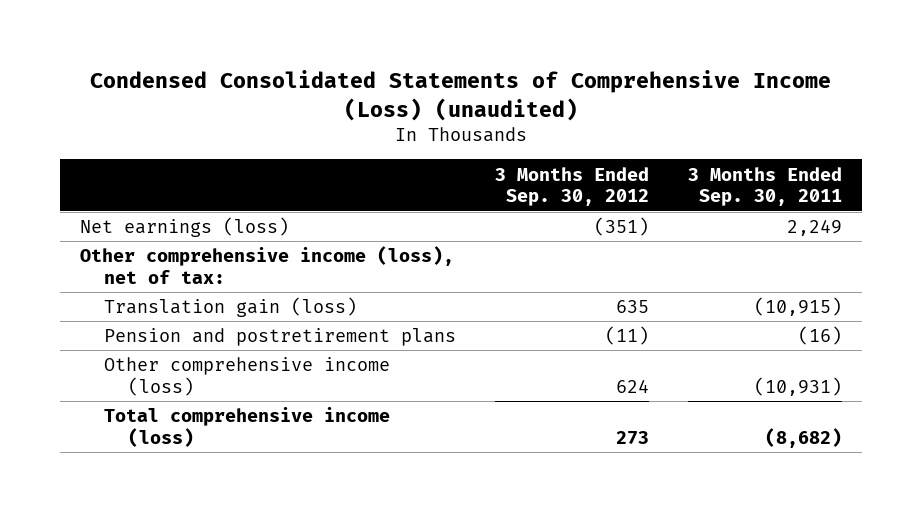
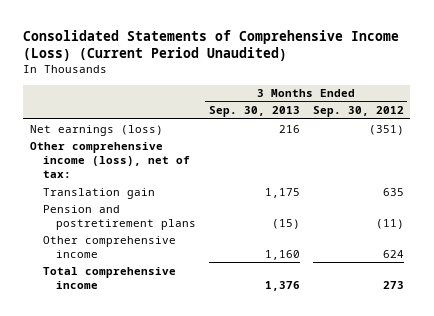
[89,70,831,121] Condensed Consolidated Statements of Comprehensive Income (Loss) (unaudited) -> [23,29,400,62] Consolidated Statements of Comprehensive Income (Loss) (Current Period Unaudited)
[688,166,843,207] 3 Months Ended Sep. 30, 2011 -> none
none -> [208,106,300,118] Sep. 30, 2013
[104,297,358,318] Translation gain (loss) -> [42,187,155,199] Translation gain
[104,357,391,396] Other comprehensive income (loss) -> [42,235,176,258] Other comprehensive income
[104,407,391,447] Total comprehensive income (loss) -> [42,266,176,289] Total comprehensive income

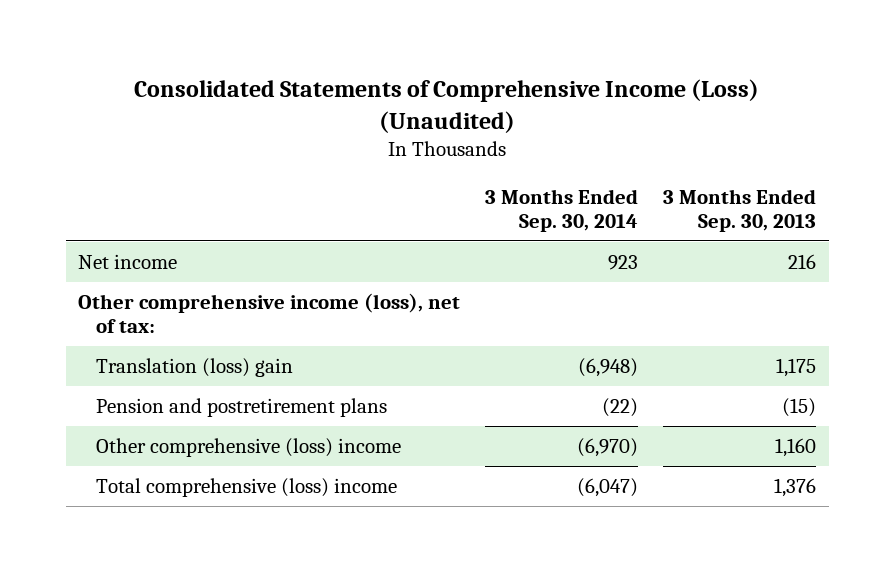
[23,29,400,62] Consolidated Statements of Comprehensive Income (Loss) (Current Period Unaudited) -> [134,79,760,133] Consolidated Statements of Comprehensive Income (Loss) (Unaudited)
[312,106,404,118] Sep. 30, 2012 -> none
none -> [485,188,639,233] 3 Months Ended Sep. 30, 2014
[29,124,163,136] Net earnings (loss) -> [78,253,178,269] Net income
[42,187,155,199] Translation gain -> [95,357,293,377] Translation (loss) gain
[42,235,176,258] Other comprehensive income -> [95,437,401,457] Other comprehensive (loss) income
[42,266,176,289] Total comprehensive income -> [95,477,397,497] Total comprehensive (loss) income

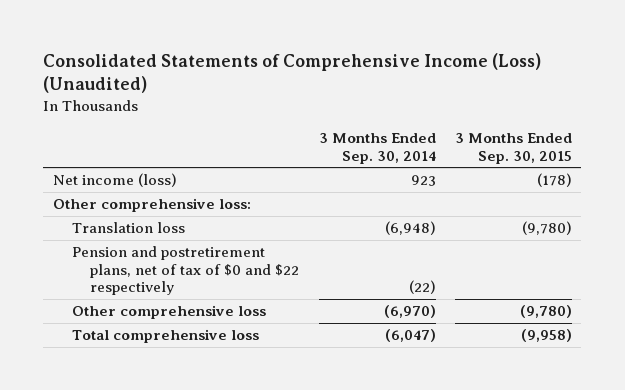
[663,188,817,233] 3 Months Ended Sep. 30, 2013 -> none
none -> [454,133,572,164] 3 Months Ended Sep. 30, 2015
[78,292,461,334] Other comprehensive income (loss), net of tax: -> none
[78,253,178,269] Net income -> [52,173,177,188] Net income (loss)
none -> [52,198,251,213] Other comprehensive loss:
[95,357,293,377] Translation (loss) gain -> [71,222,185,234] Translation loss
[95,397,387,417] Pension and postretirement plans -> [71,246,300,296] Pension and postretirement plans, net of tax of $0 and $22 respectively
[95,437,401,457] Other comprehensive (loss) income -> [71,305,266,320] Other comprehensive loss
[95,477,397,497] Total comprehensive (loss) income -> [71,329,259,344] Total comprehensive loss

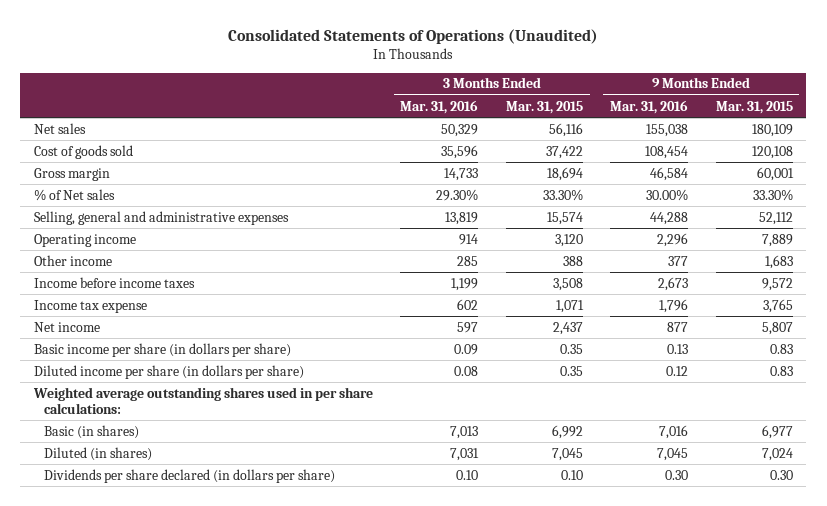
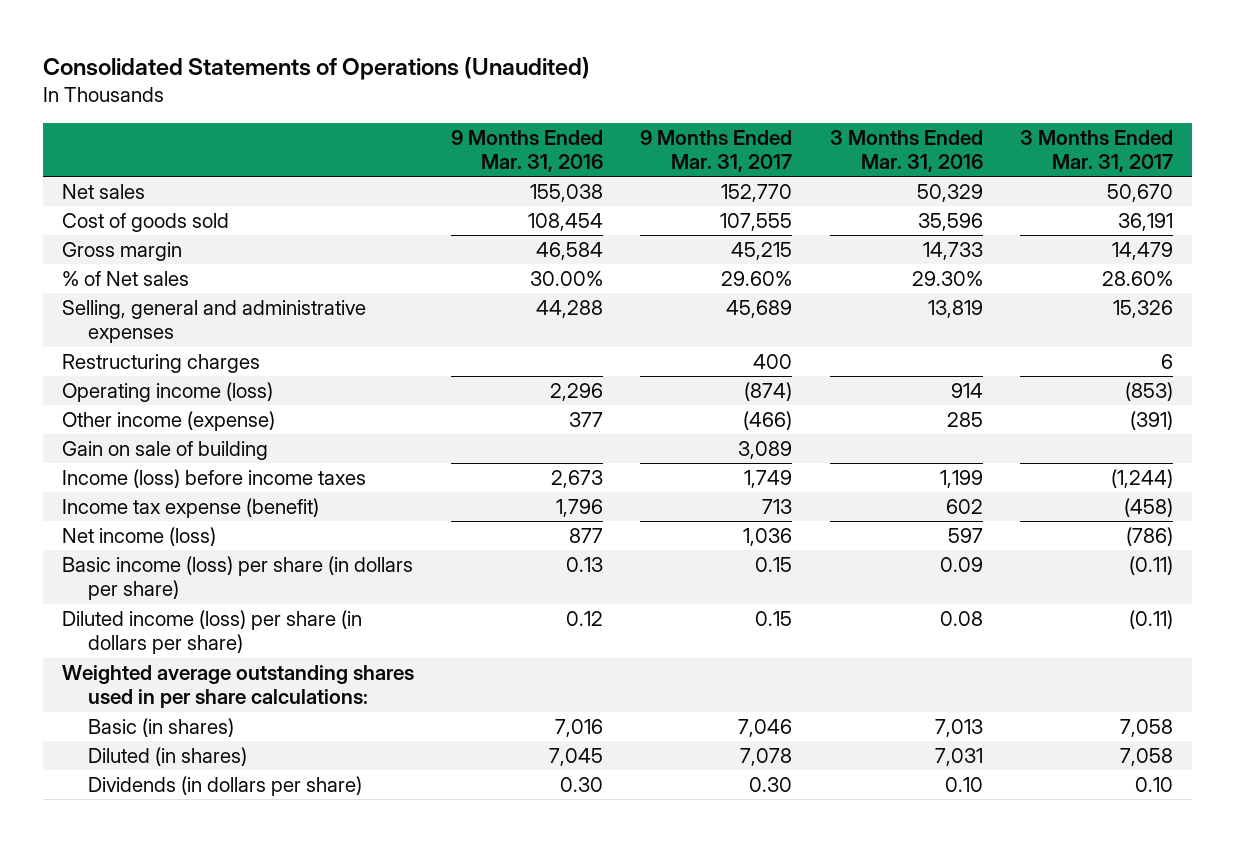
[505,100,583,114] Mar. 31, 2015 -> none
[715,100,793,114] Mar. 31, 2015 -> none
none -> [640,129,793,173] 9 Months Ended Mar. 31, 2017
none -> [1020,129,1174,173] 3 Months Ended Mar. 31, 2017
none -> [61,354,260,374] Restructuring charges
[34,233,137,247] Operating income -> [61,382,273,403] Operating income (loss)
[34,254,113,266] Other income -> [61,411,275,432] Other income (expense)
none -> [61,441,268,461] Gain on sale of building
[34,276,196,288] Income before income taxes -> [61,469,366,489] Income (loss) before income taxes
[34,299,148,313] Income tax expense -> [61,498,319,519] Income tax expense (benefit)
[34,321,101,332] Net income -> [61,527,216,547] Net income (loss)
[34,342,292,357] Basic income per share (in dollars per share) -> [61,556,413,601] Basic income (loss) per share (in dollars per share)
[34,364,305,379] Diluted income per share (in dollars per share) -> [61,610,362,655] Diluted income (loss) per share (in dollars per share)
[43,468,335,483] Dividends per share declared (in dollars per share) -> [88,776,363,797] Dividends (in dollars per share)

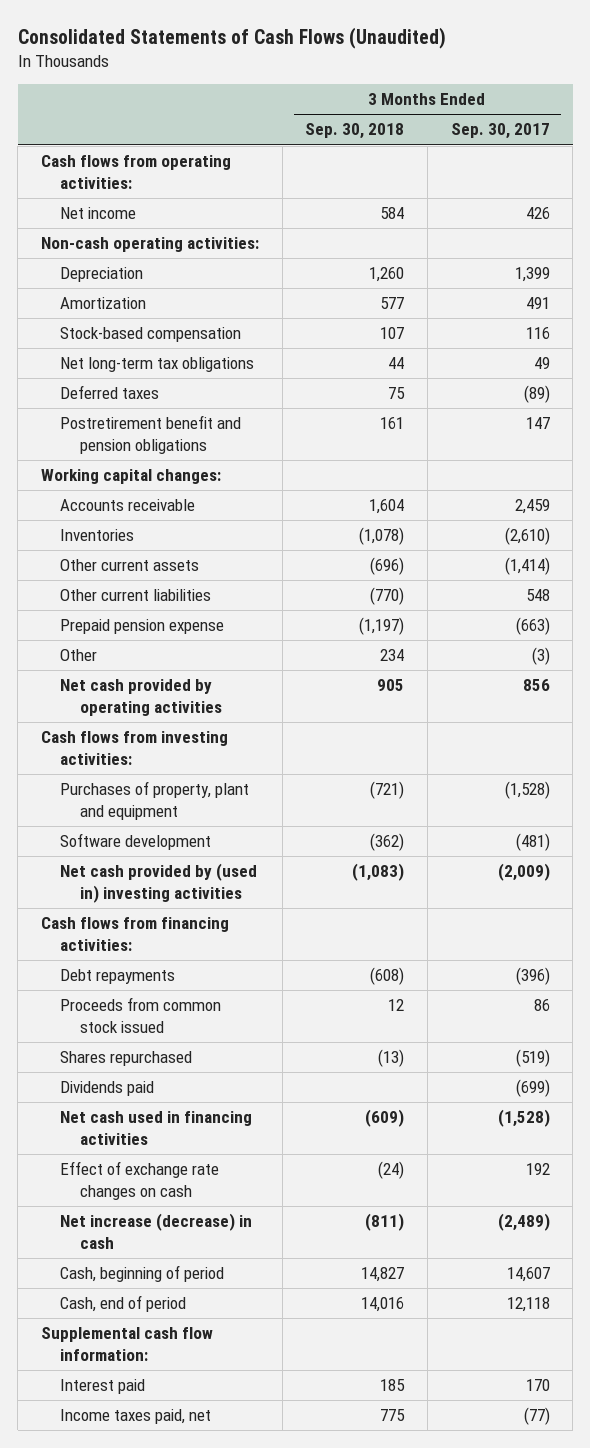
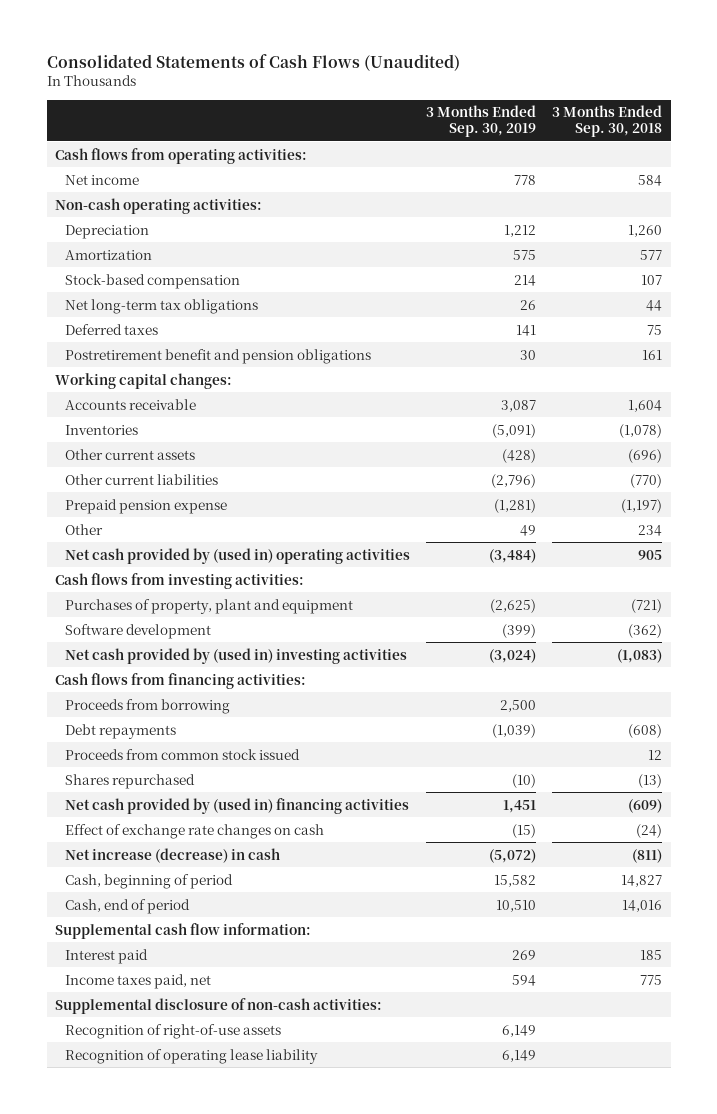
[450,123,550,140] Sep. 30, 2017 -> none
none -> [425,105,536,138] 3 Months Ended Sep. 30, 2019
[60,679,223,717] Net cash provided by operating activities -> [64,547,410,564] Net cash provided by (used in) operating activities
none -> [64,698,230,714] Proceeds from borrowing
[60,1081,155,1097] Dividends paid -> none
[60,1111,253,1146] Net cash used in financing activities -> [64,797,409,814] Net cash provided by (used in) financing activities
none -> [54,997,382,1014] Supplemental disclosure of non-cash activities:
none -> [64,1023,281,1039] Recognition of right-of-use assets
none -> [64,1048,318,1064] Recognition of operating lease liability

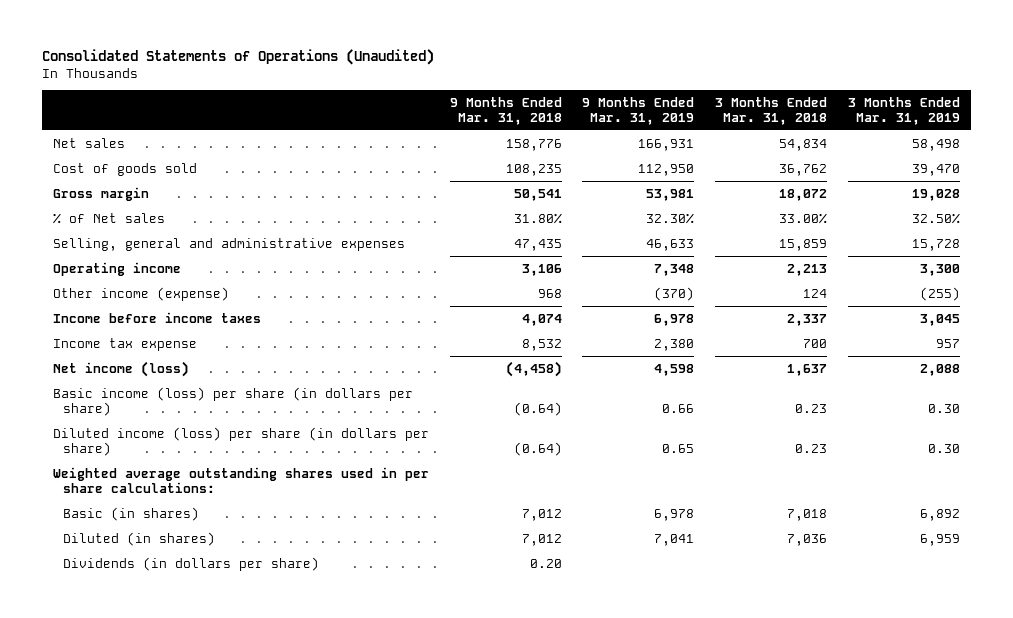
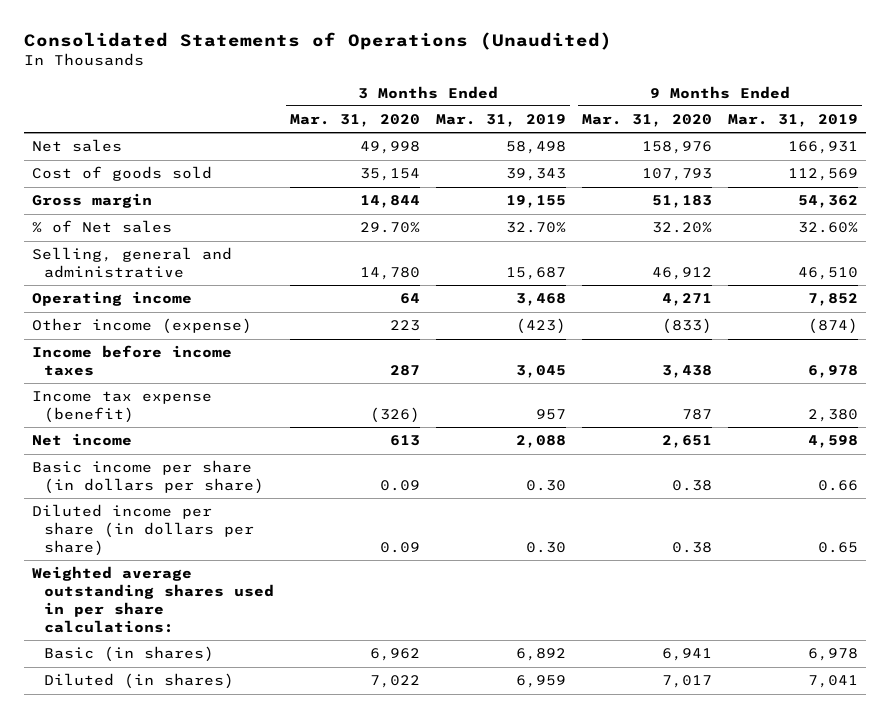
[449,96,562,125] 9 Months Ended Mar. 31, 2018 -> none
[715,96,828,125] 3 Months Ended Mar. 31, 2018 -> none
none -> [290,114,421,128] Mar. 31, 2020
none -> [582,114,713,128] Mar. 31, 2020
[638,163,695,176] 112,950 -> [788,168,859,182] 112,569
[912,163,961,176] 39,470 -> [506,168,567,182] 39,343
[646,188,695,201] 53,981 -> [798,195,859,209] 54,362
[912,188,961,201] 19,028 -> [506,195,567,209] 19,155
[646,212,695,224] 32.30% -> [798,222,859,234] 32.60%
[912,212,961,224] 32.50% -> [506,222,567,234] 32.70%
[52,237,405,251] Selling, general and administrative expenses -> [31,247,232,279] Selling, general and administrative
[646,238,695,251] 46,633 -> [798,267,859,281] 46,510
[912,238,961,251] 15,728 -> [506,267,567,281] 15,687
[654,263,695,276] 7,348 -> [808,293,859,307] 7,852
[920,263,961,276] 3,300 -> [516,293,567,307] 3,468
[654,286,695,301] (370) -> [808,318,859,335] (874)
[920,286,961,301] (255) -> [516,318,567,335] (423)
[52,337,197,351] Income tax expense -> [31,391,212,424] Income tax expense (benefit)
[52,360,189,377] Net income (loss) -> [31,433,132,447] Net income
[52,386,413,416] Basic income (loss) per share (in dollars per share) -> [31,460,265,495] Basic income per share (in dollars per share)
[52,426,429,456] Diluted income (loss) per share (in dollars per share) -> [31,504,255,556] Diluted income per share (in dollars per share)
[62,556,319,571] Dividends (in dollars per share) -> none

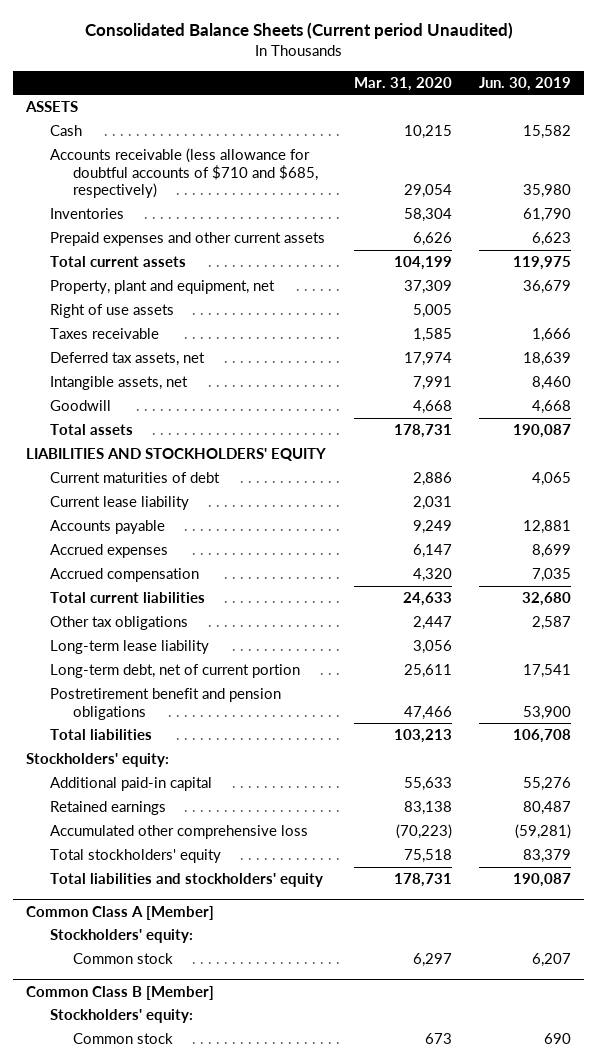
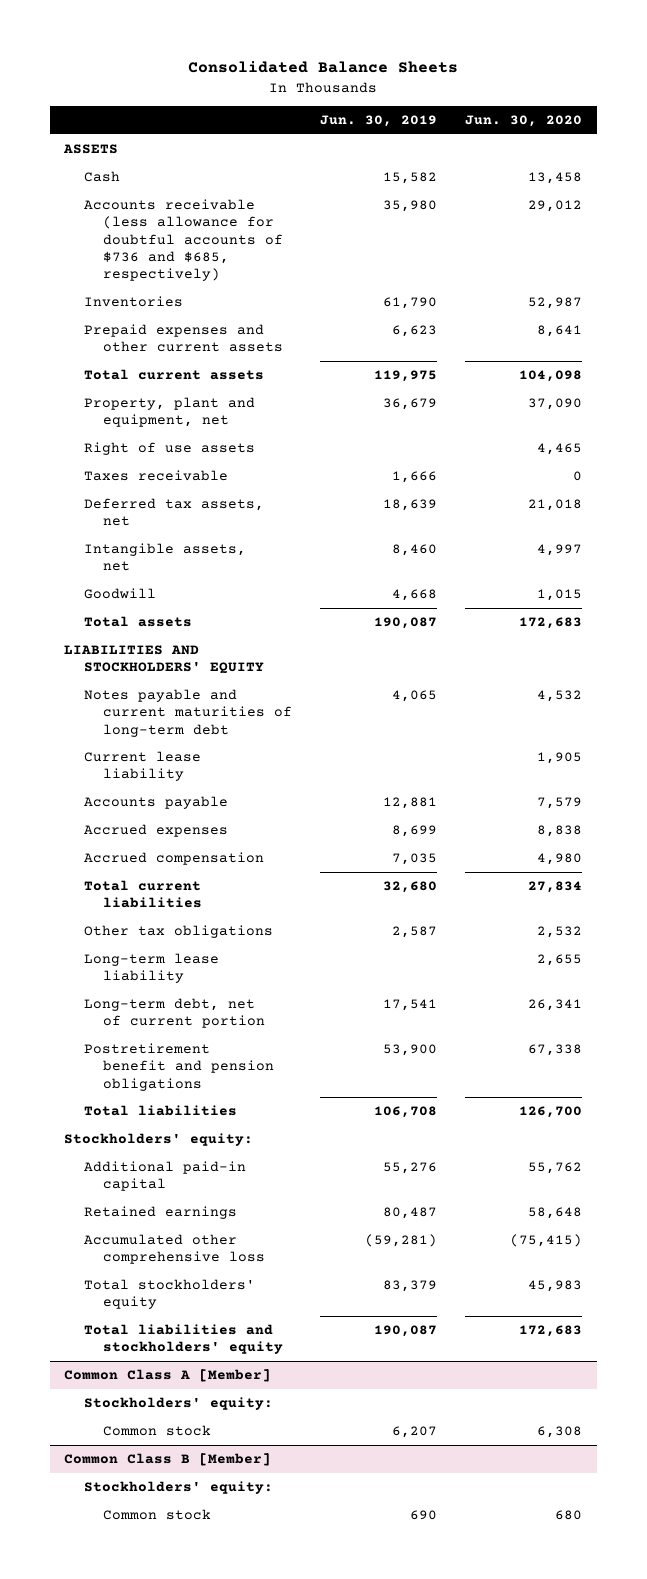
[84,21,513,39] Consolidated Balance Sheets (Current period Unaudited) -> [188,61,459,74] Consolidated Balance Sheets
[353,76,452,91] Mar. 31, 2020 -> none
none -> [465,115,583,128] Jun. 30, 2020
[49,148,319,199] Accounts receivable (less allowance for doubtful accounts of $710 and $685, respectively) -> [83,199,284,282] Accounts receivable (less allowance for doubtful accounts of $736 and $685, respectively)
[49,472,220,484] Current maturities of debt -> [83,689,293,737] Notes payable and current maturities of long-term debt

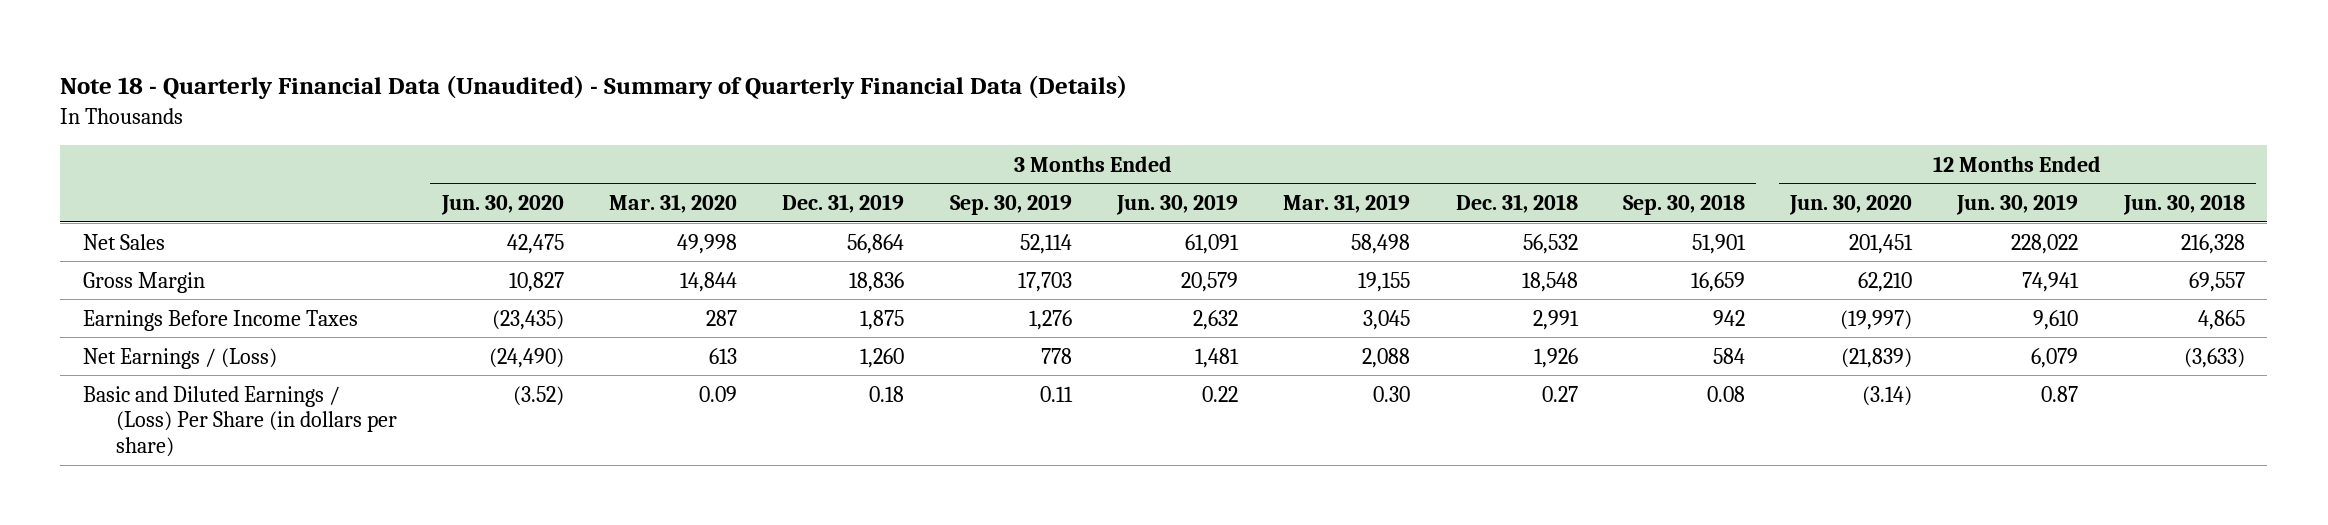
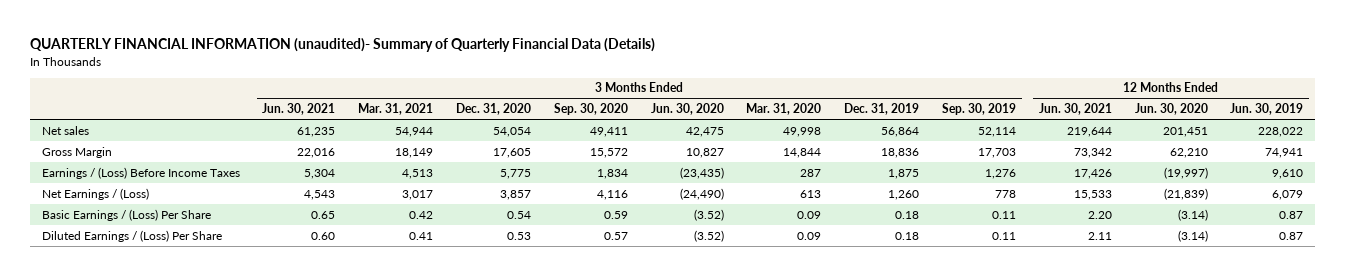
[60,75,1128,100] Note 18 - Quarterly Financial Data (Unaudited) - Summary of Quarterly Financial Data (Details) -> [30,38,656,53] QUARTERLY FINANCIAL INFORMATION (unaudited)- Summary of Quarterly Financial Data (Details)
[1115,194,1238,216] Jun. 30, 2019 -> none
[1283,194,1411,214] Mar. 31, 2019 -> none
[1455,194,1578,214] Dec. 31, 2018 -> none
[1622,194,1745,216] Sep. 30, 2018 -> none
[2122,194,2245,216] Jun. 30, 2018 -> none
none -> [262,103,336,116] Jun. 30, 2021
none -> [358,103,434,116] Mar. 31, 2021
none -> [456,103,532,116] Dec. 31, 2020
none -> [553,103,628,116] Sep. 30, 2020
none -> [1038,103,1112,116] Jun. 30, 2021
[82,233,165,250] Net Sales -> [41,125,89,135] Net sales
[82,309,358,331] Earnings Before Income Taxes -> [41,166,240,179] Earnings / (Loss) Before Income Taxes
[82,385,397,457] Basic and Diluted Earnings / (Loss) Per Share (in dollars per share) -> [41,208,211,221] Basic Earnings / (Loss) Per Share
none -> [41,229,222,242] Diluted Earnings / (Loss) Per Share

